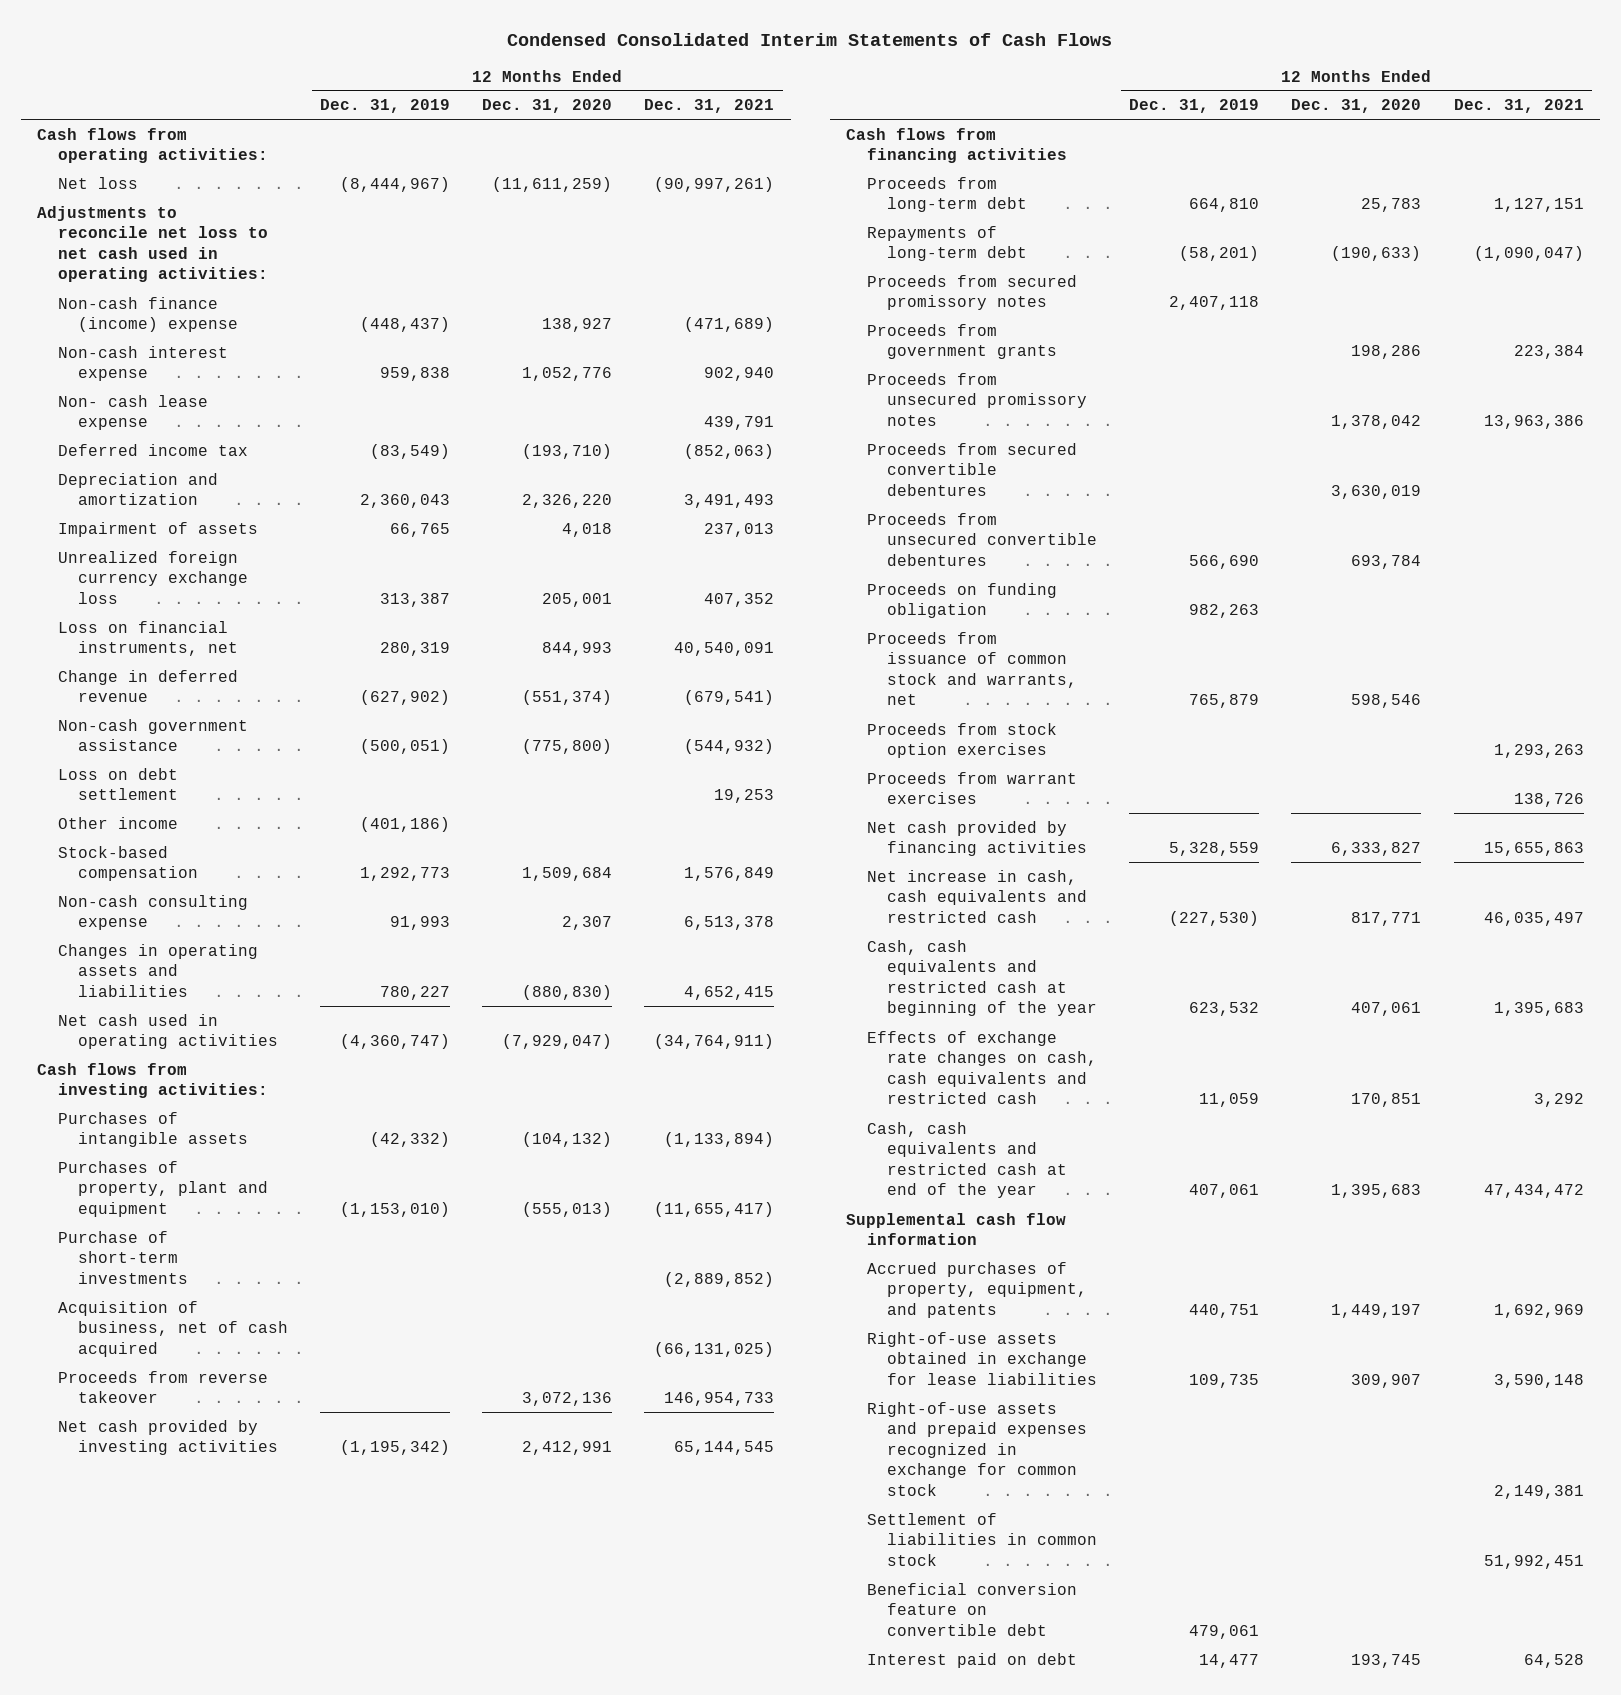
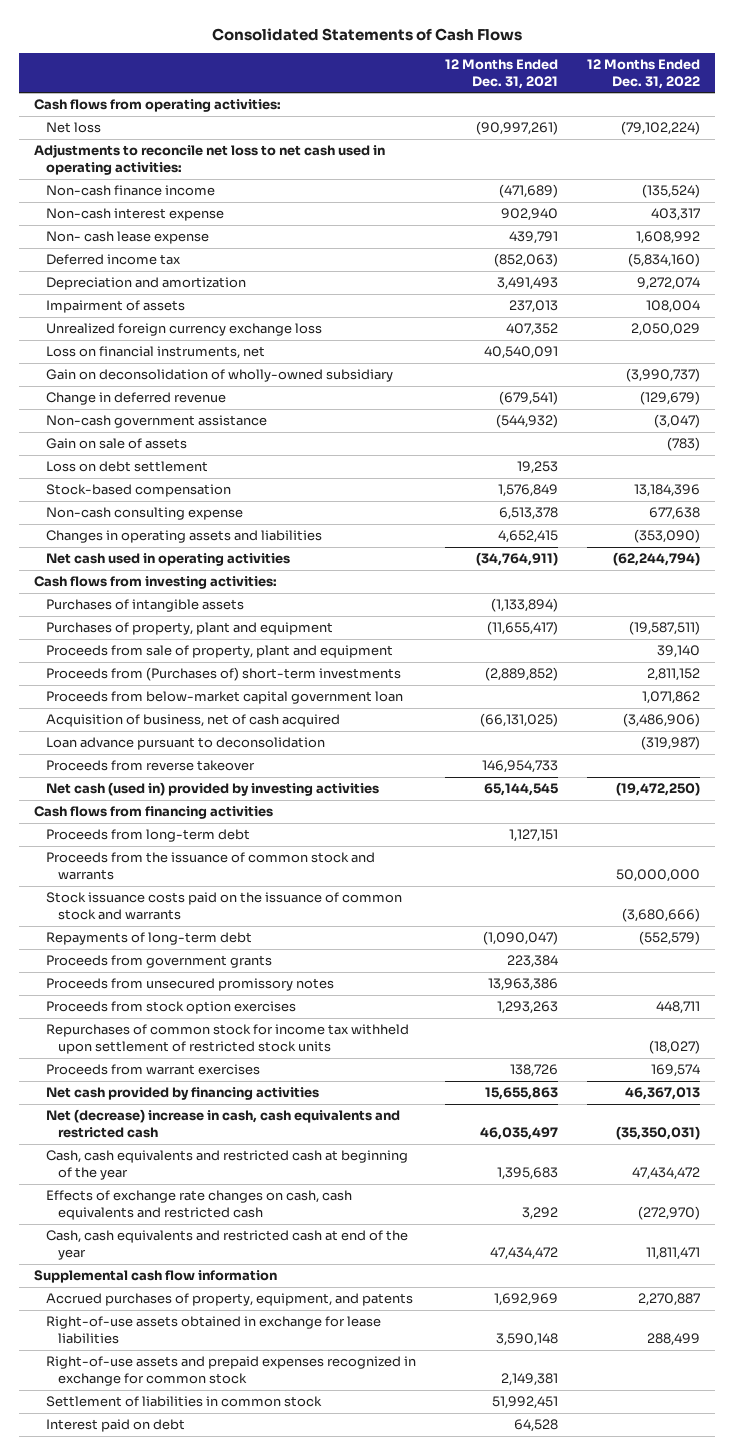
[507,32,1113,46] Condensed Consolidated Interim Statements of Cash Flows -> [212,27,523,41] Consolidated Statements of Cash Flows
[319,99,450,114] Dec. 31, 2019 -> none
[482,99,613,114] Dec. 31, 2020 -> none
none -> [587,59,701,89] 12 Months Ended Dec. 31, 2022
[57,296,238,333] Non-cash finance (income) expense -> [46,185,216,197] Non-cash finance income
none -> [46,369,394,383] Gain on deconsolidation of wholly-owned subsidiary
none -> [46,438,188,450] Gain on sale of assets
[57,816,178,829] Other income -> none
none -> [46,645,394,659] Proceeds from sale of property, plant and equipment
[57,1230,188,1284] Purchase of short-term investments -> [46,667,402,682] Proceeds from (Purchases of) short-term investments
none -> [46,691,404,705] Proceeds from below-market capital government loan
none -> [46,737,326,751] Loan advance pursuant to deconsolidation
[57,1419,278,1456] Net cash provided by investing activities -> [46,782,380,797] Net cash (used in) provided by investing activities
none -> [46,852,376,880] Proceeds from the issuance of common stock and warrants
none -> [46,892,403,920] Stock issuance costs paid on the issuance of common stock and warrants
[866,274,1077,311] Proceeds from secured promissory notes -> none
[866,442,1077,496] Proceeds from secured convertible debentures -> none
[866,512,1097,566] Proceeds from unsecured convertible debentures -> none
[866,582,1057,619] Proceeds on funding obligation -> none
[866,631,1077,706] Proceeds from issuance of common stock and warrants, net -> none
none -> [46,1024,410,1054] Repurchases of common stock for income tax withheld upon settlement of restricted stock units
[866,869,1087,923] Net increase in cash, cash equivalents and restricted cash -> [46,1109,401,1138] Net (decrease) increase in cash, cash equivalents and restricted cash
[866,1582,1077,1636] Beneficial conversion feature on convertible debt -> none

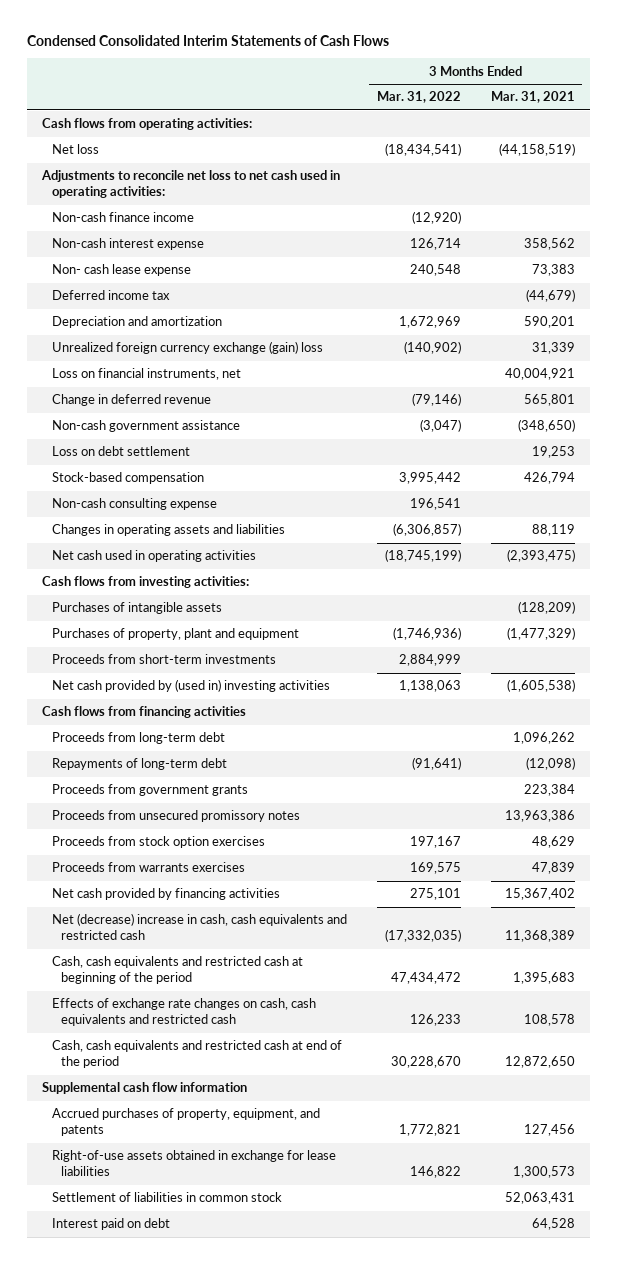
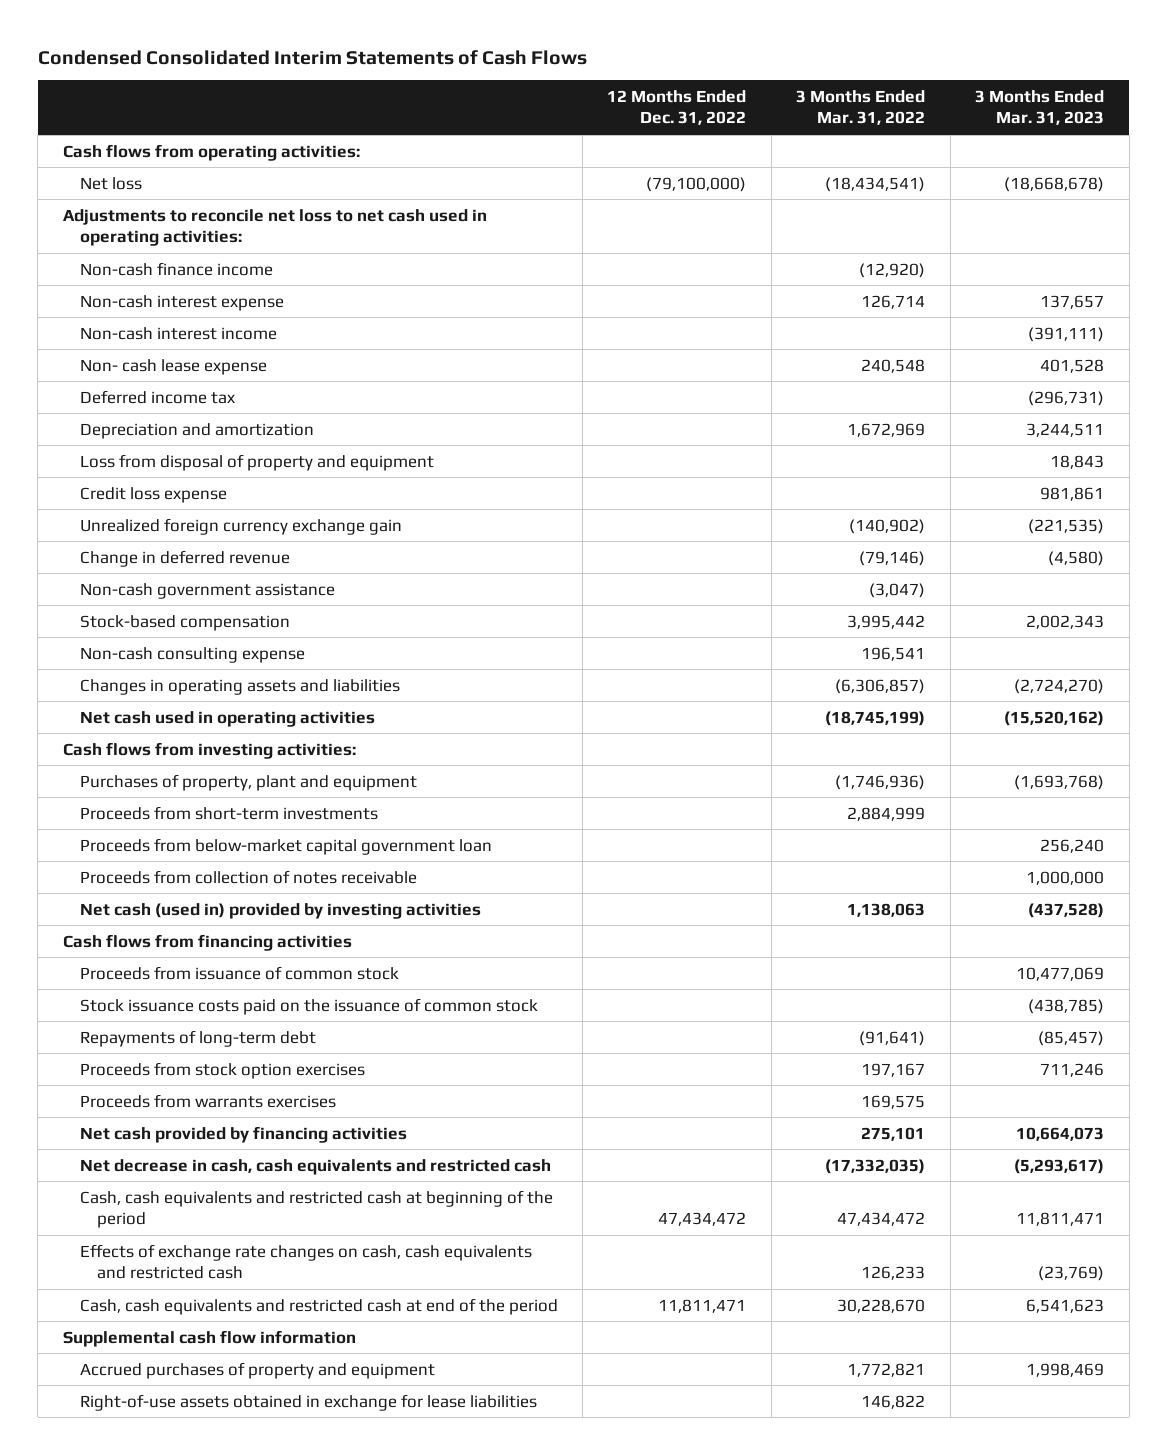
[490,91,575,104] Mar. 31, 2021 -> none
none -> [607,89,747,126] 12 Months Ended Dec. 31, 2022
none -> [975,89,1105,126] 3 Months Ended Mar. 31, 2023
none -> [79,326,277,340] Non-cash interest income
[51,368,241,381] Loss on financial instruments, net -> none
none -> [79,453,434,471] Loss from disposal of property and equipment
none -> [79,486,227,503] Credit loss expense
[51,341,323,355] Unrealized foreign currency exchange (gain) loss -> [79,517,402,535] Unrealized foreign currency exchange gain
[51,446,190,457] Loss on debt settlement -> none
[51,602,222,615] Purchases of intangible assets -> none
none -> [79,837,492,855] Proceeds from below-market capital government loan
none -> [79,869,417,884] Proceeds from collection of notes receivable
[51,679,330,693] Net cash provided by (used in) investing activities -> [79,902,481,919] Net cash (used in) provided by investing activities
[51,732,225,745] Proceeds from long-term debt -> none
none -> [79,965,399,980] Proceeds from issuance of common stock
none -> [79,997,538,1015] Stock issuance costs paid on the issuance of common stock
[51,784,248,797] Proceeds from government grants -> none
[51,810,300,823] Proceeds from unsecured promissory notes -> none
[51,913,347,941] Net (decrease) increase in cash, cash equivalents and restricted cash -> [79,1158,551,1175] Net decrease in cash, cash equivalents and restricted cash
[51,1108,320,1137] Accrued purchases of property, equipment, and patents -> [79,1361,435,1379] Accrued purchases of property and equipment
[51,1192,282,1203] Settlement of liabilities in common stock -> none
[51,1218,170,1231] Interest paid on debt -> none

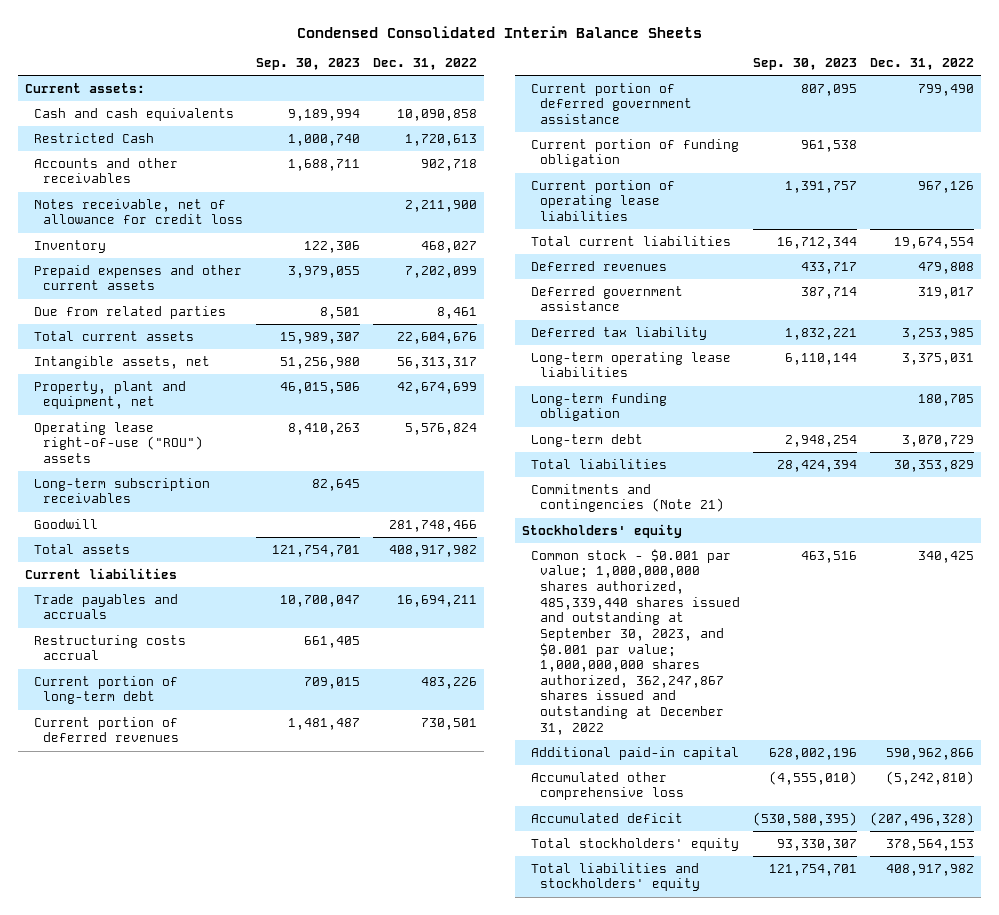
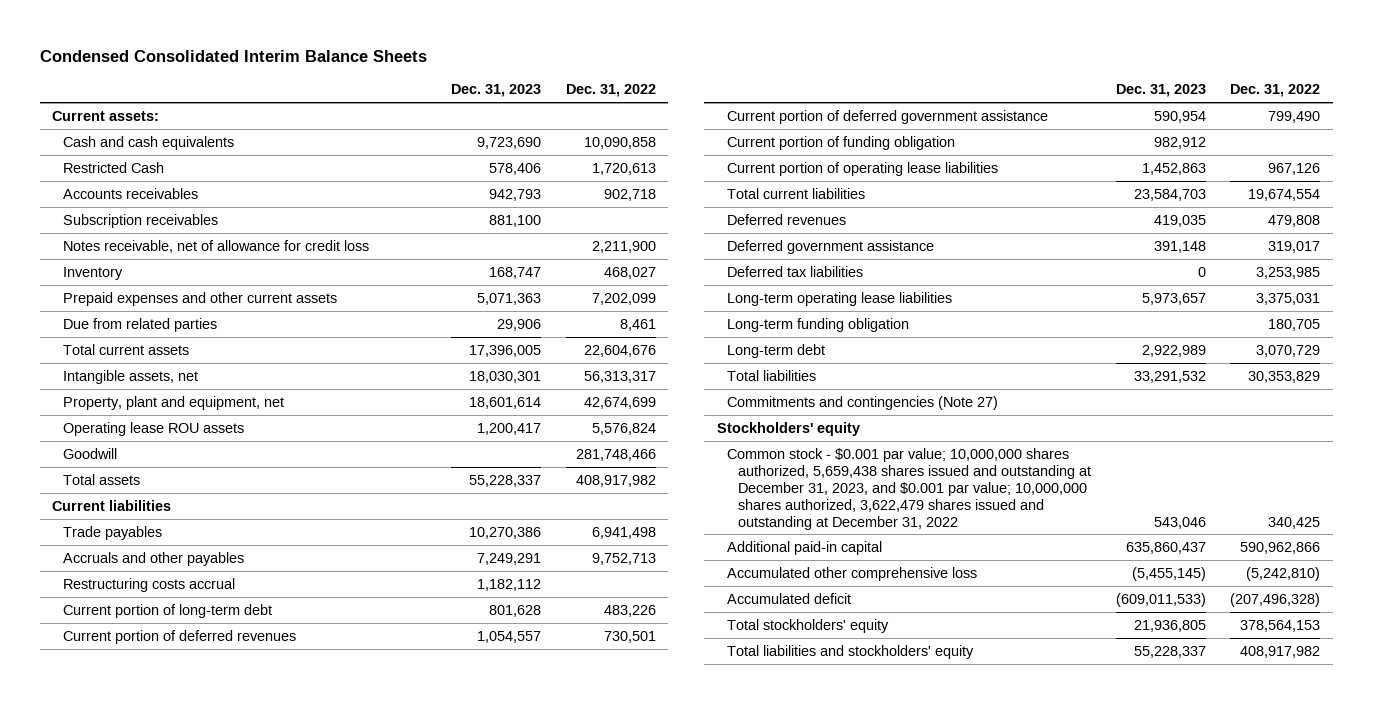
[255,57,360,70] Sep. 30, 2023 -> none
none -> [451,84,542,98] Dec. 31, 2023
[33,157,178,184] Accounts and other receivables -> [63,187,199,199] Accounts receivables
none -> [63,213,219,228] Subscription receivables
[33,477,210,504] Long-term subscription receivables -> none
[33,421,203,464] Operating lease right-of-use ("ROU") assets -> [63,421,245,436] Operating lease ROU assets
[33,593,178,620] Trade payables and accruals -> [63,525,163,540] Trade payables
[397,594,478,607] 16,694,211 -> [592,526,657,539] 6,941,498
none -> [63,551,245,566] Accruals and other payables
[530,326,707,340] Deferred tax liability -> [727,265,864,277] Deferred tax liabilities
[530,483,724,513] Commitments and contingencies (Note 21) -> [727,395,999,410] Commitments and contingencies (Note 27)
[530,548,740,735] Common stock - $0.001 par value; 1,000,000,000 shares authorized, 485,339,440 shares issued and outstanding at September 30, 2023, and $0.001 par value; 1,000,000,000 shares authorized, 362,247,867 shares issued and outstanding at December 31, 2022 -> [727,447,1092,530] Common stock - $0.001 par value; 10,000,000 shares authorized, 5,659,438 shares issued and outstanding at December 31, 2023, and $0.001 par value; 10,000,000 shares authorized, 3,622,479 shares issued and outstanding at December 31, 2022

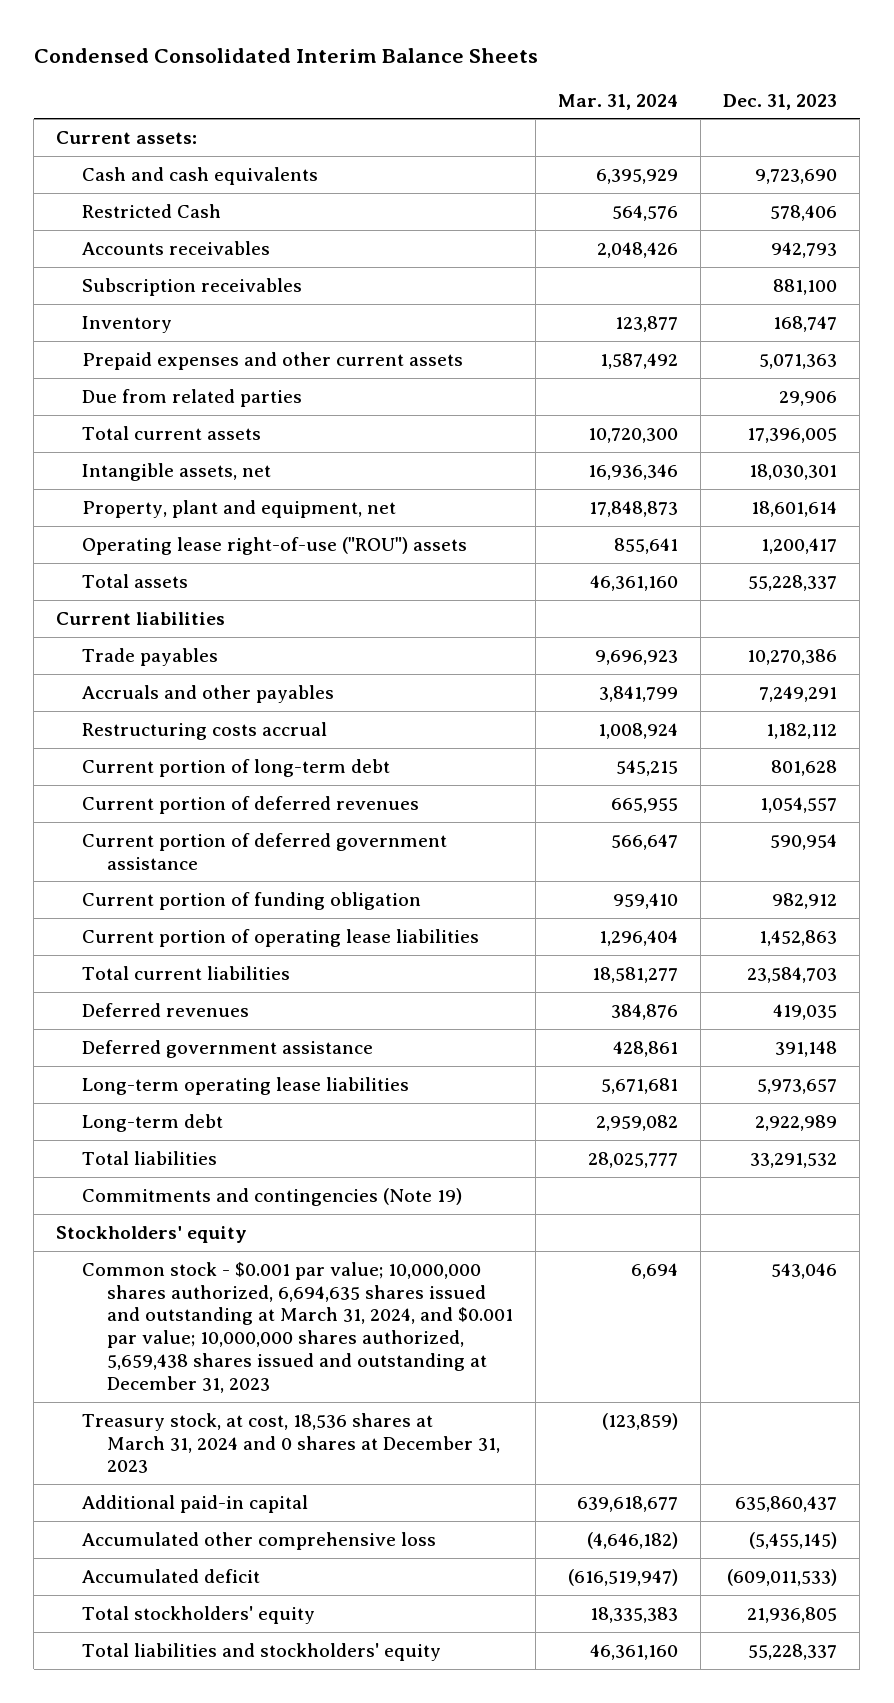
[566,84,657,98] Dec. 31, 2022 -> none
none -> [558,93,679,110] Mar. 31, 2024
[63,239,370,253] Notes receivable, net of allowance for credit loss -> none
[63,447,118,459] Goodwill -> none
[63,421,245,436] Operating lease ROU assets -> [81,536,467,555] Operating lease right-of-use ("ROU") assets
[727,265,864,277] Deferred tax liabilities -> none
[727,317,910,332] Long-term funding obligation -> none
[727,395,999,410] Commitments and contingencies (Note 27) -> [81,1187,462,1206] Commitments and contingencies (Note 19)
[727,447,1092,530] Common stock - $0.001 par value; 10,000,000 shares authorized, 5,659,438 shares issued and outstanding at December 31, 2023, and $0.001 par value; 10,000,000 shares authorized, 3,622,479 shares issued and outstanding at December 31, 2022 -> [81,1261,514,1393] Common stock - $0.001 par value; 10,000,000 shares authorized, 6,694,635 shares issued and outstanding at March 31, 2024, and $0.001 par value; 10,000,000 shares authorized, 5,659,438 shares issued and outstanding at December 31, 2023
none -> [81,1412,501,1474] Treasury stock, at cost, 18,536 shares at March 31, 2024 and 0 shares at December 31, 2023

